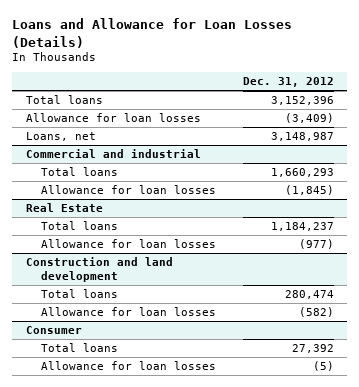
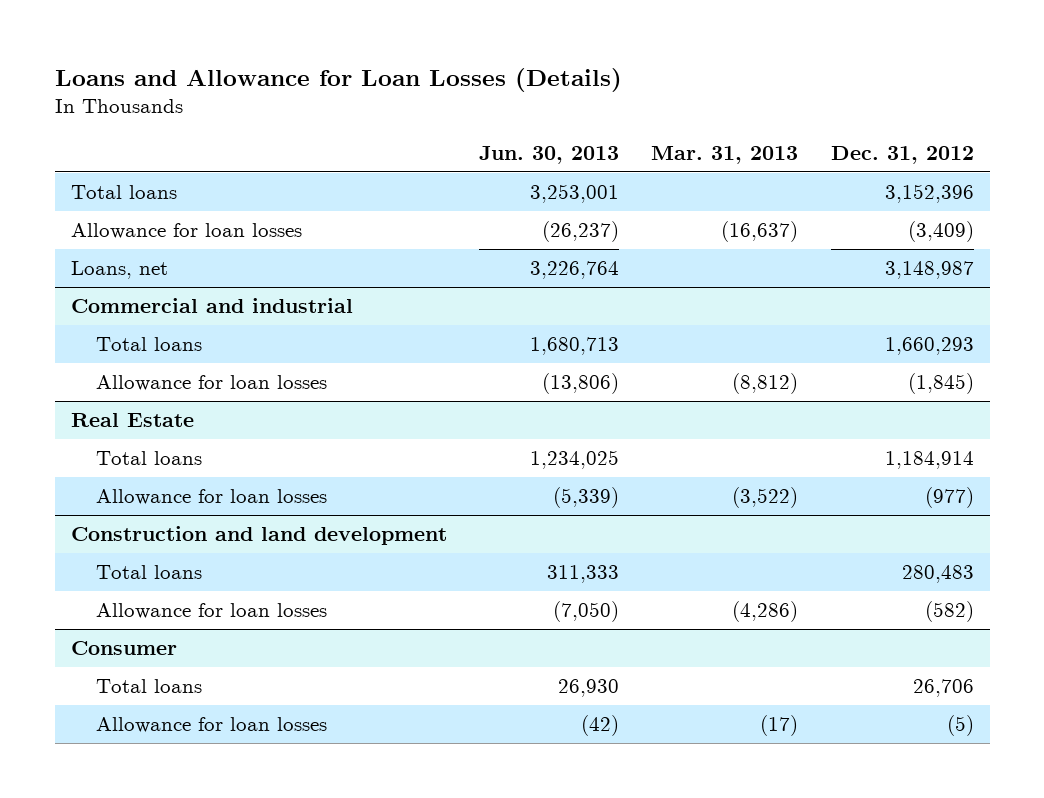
none -> [478,145,619,164] Jun. 30, 2013
none -> [651,145,799,164] Mar. 31, 2013
[270,221,334,231] 1,184,237 -> [884,451,974,470] 1,184,914
[284,289,334,299] 280,474 -> [901,565,974,584] 280,483
[291,343,334,353] 27,392 -> [912,679,974,698] 26,706

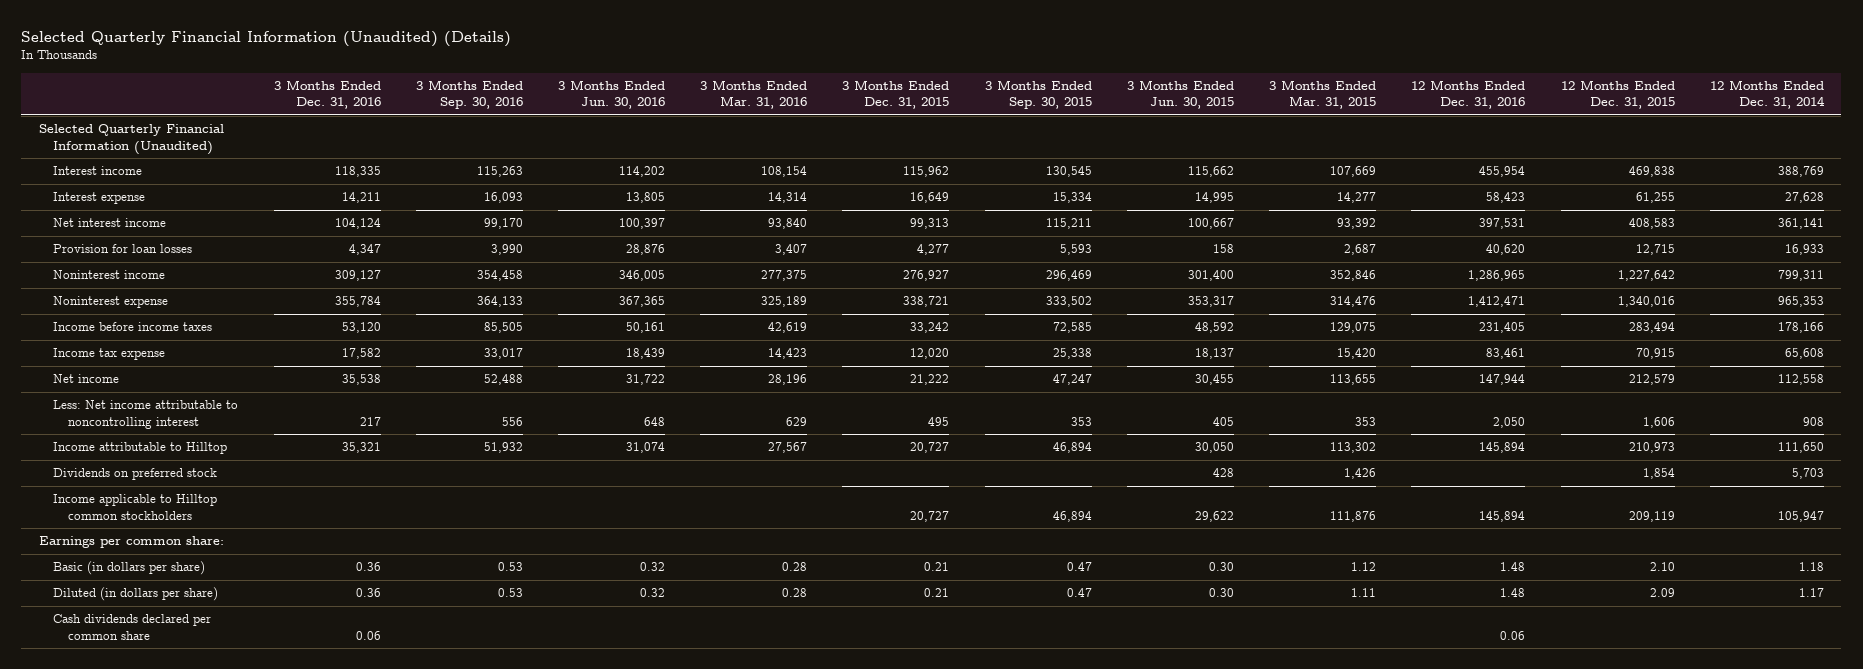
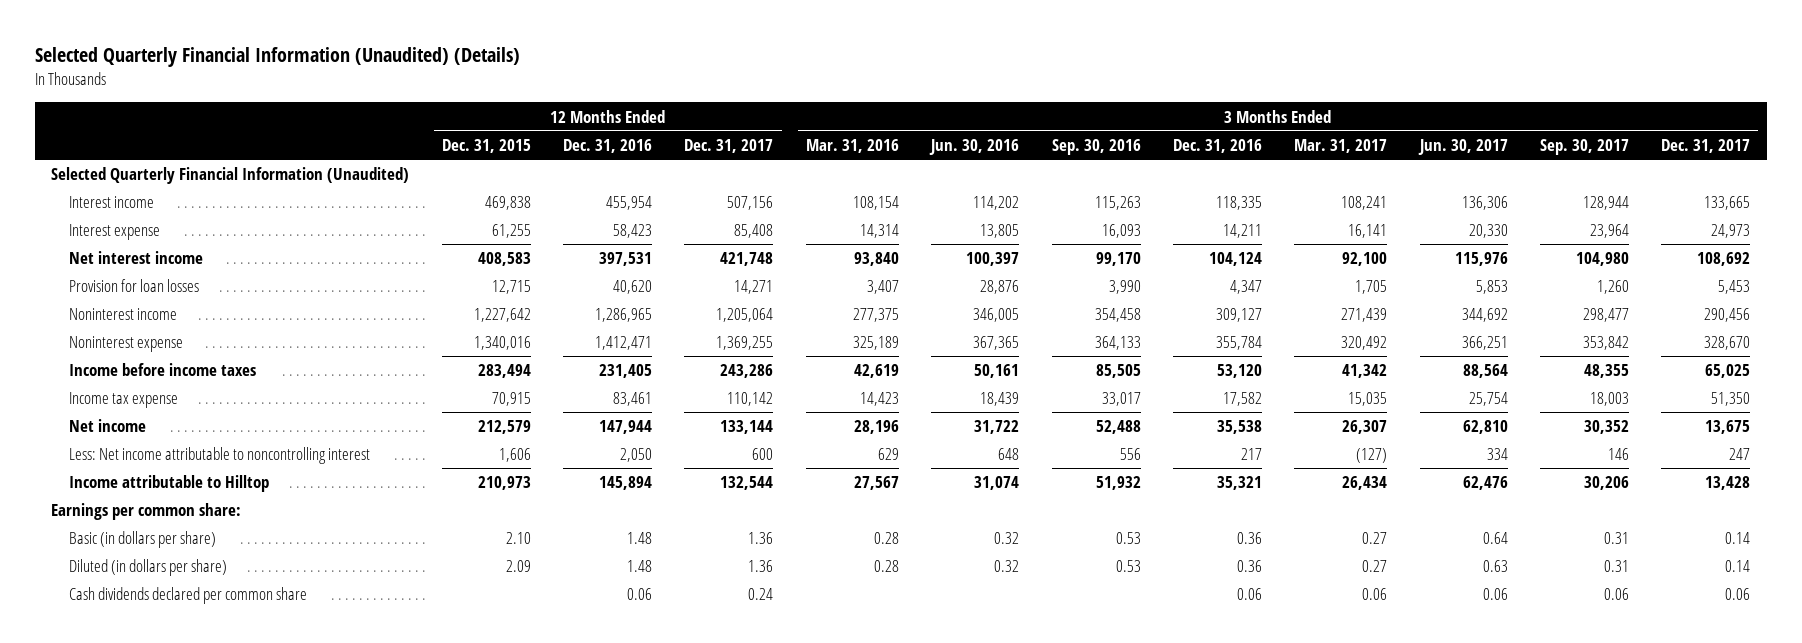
[842,79,950,110] 3 Months Ended Dec. 31, 2015 -> none
[984,79,1092,110] 3 Months Ended Sep. 30, 2015 -> none
[1126,79,1234,110] 3 Months Ended Jun. 30, 2015 -> none
[1269,79,1377,110] 3 Months Ended Mar. 31, 2015 -> none
[1709,79,1825,110] 12 Months Ended Dec. 31, 2014 -> none
none -> [684,139,774,154] Dec. 31, 2017
none -> [1294,139,1388,154] Mar. 31, 2017
none -> [1417,139,1508,156] Jun. 30, 2017
none -> [1539,139,1629,156] Sep. 30, 2017
none -> [1661,139,1751,154] Dec. 31, 2017
[53,468,218,481] Dividends on preferred stock -> none
[53,494,218,520] Income applicable to Hilltop common stockholders -> none

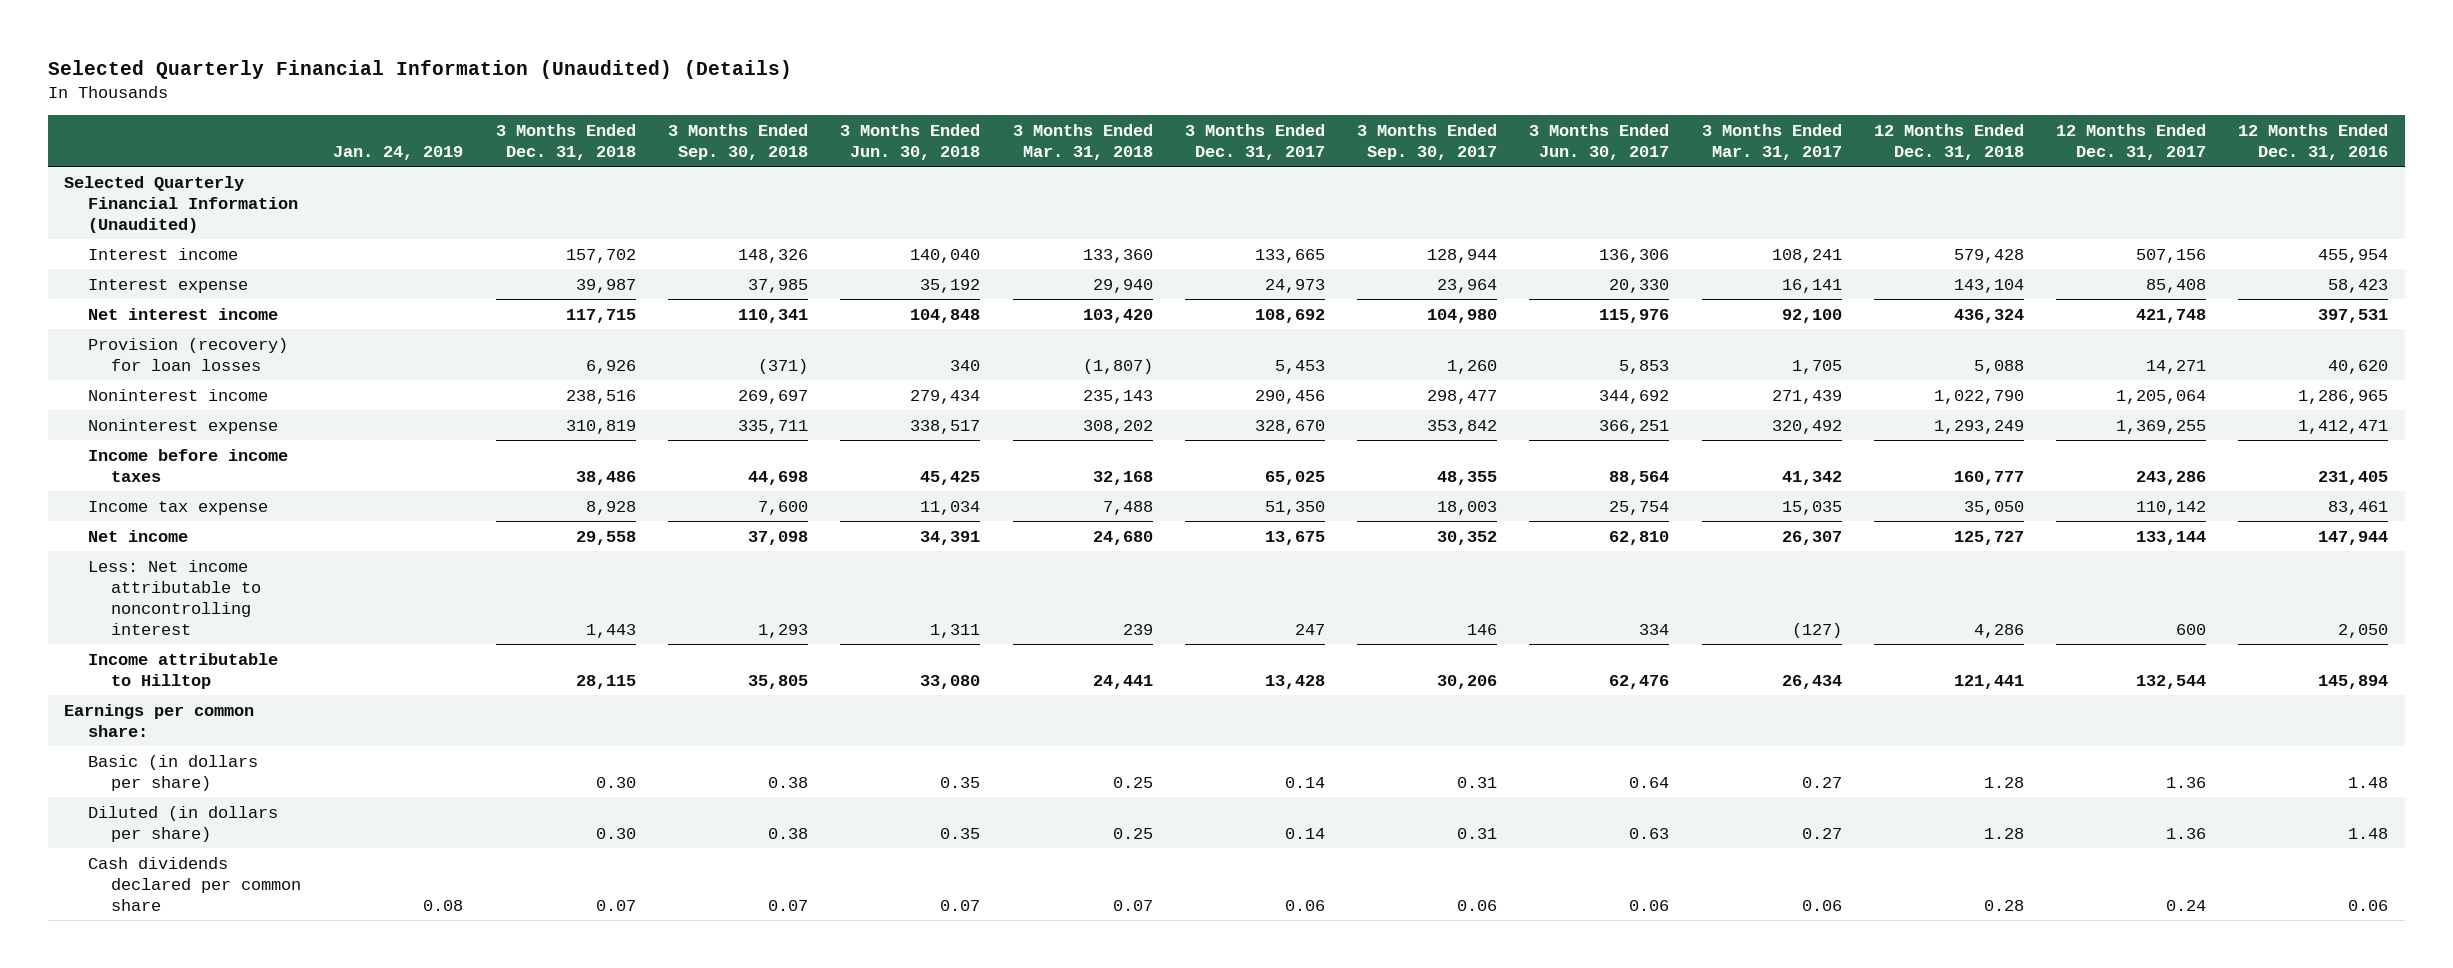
[441,139,531,154] Dec. 31, 2015 -> none
[805,139,899,154] Mar. 31, 2016 -> none
[929,139,1020,156] Jun. 30, 2016 -> none
[1051,139,1141,156] Sep. 30, 2016 -> none
[1172,139,1262,154] Dec. 31, 2016 -> none
none -> [333,145,464,160] Jan. 24, 2019
none -> [495,123,636,160] 3 Months Ended Dec. 31, 2018
none -> [667,123,808,160] 3 Months Ended Sep. 30, 2018
none -> [840,123,981,160] 3 Months Ended Jun. 30, 2018
none -> [1012,123,1153,160] 3 Months Ended Mar. 31, 2018
none -> [1873,123,2024,160] 12 Months Ended Dec. 31, 2018
[69,279,200,293] Provision for loan losses -> [87,337,288,371] Provision (recovery) for loan losses

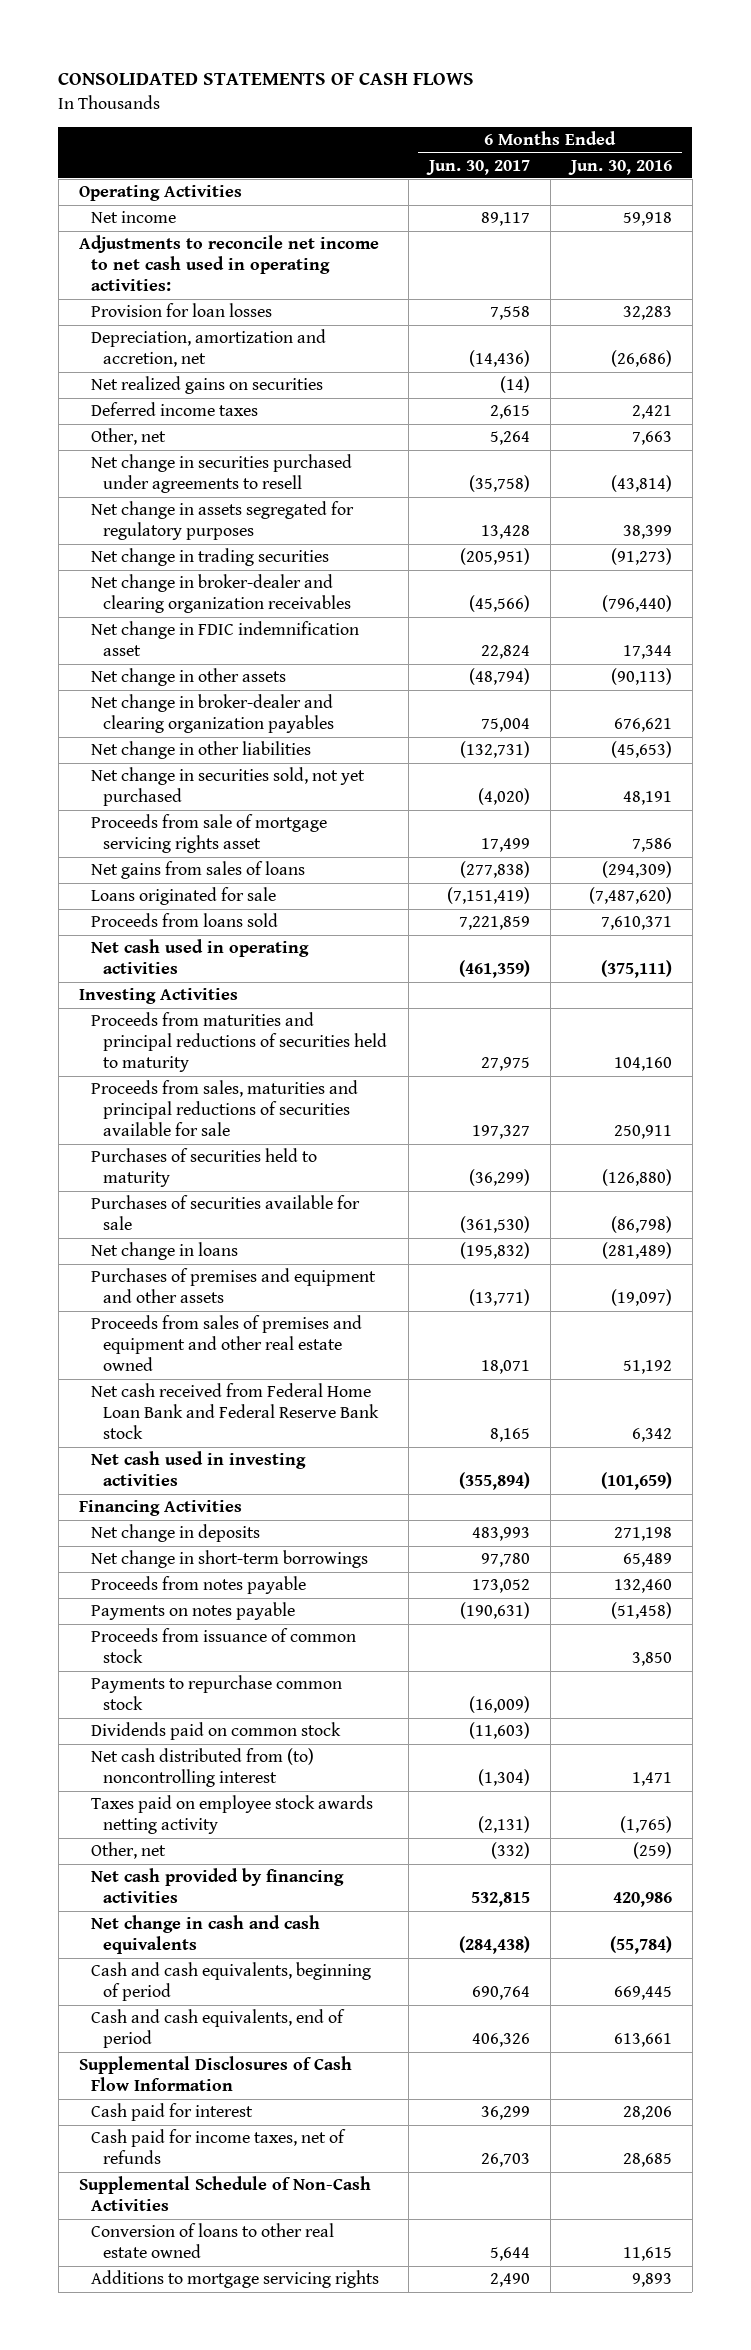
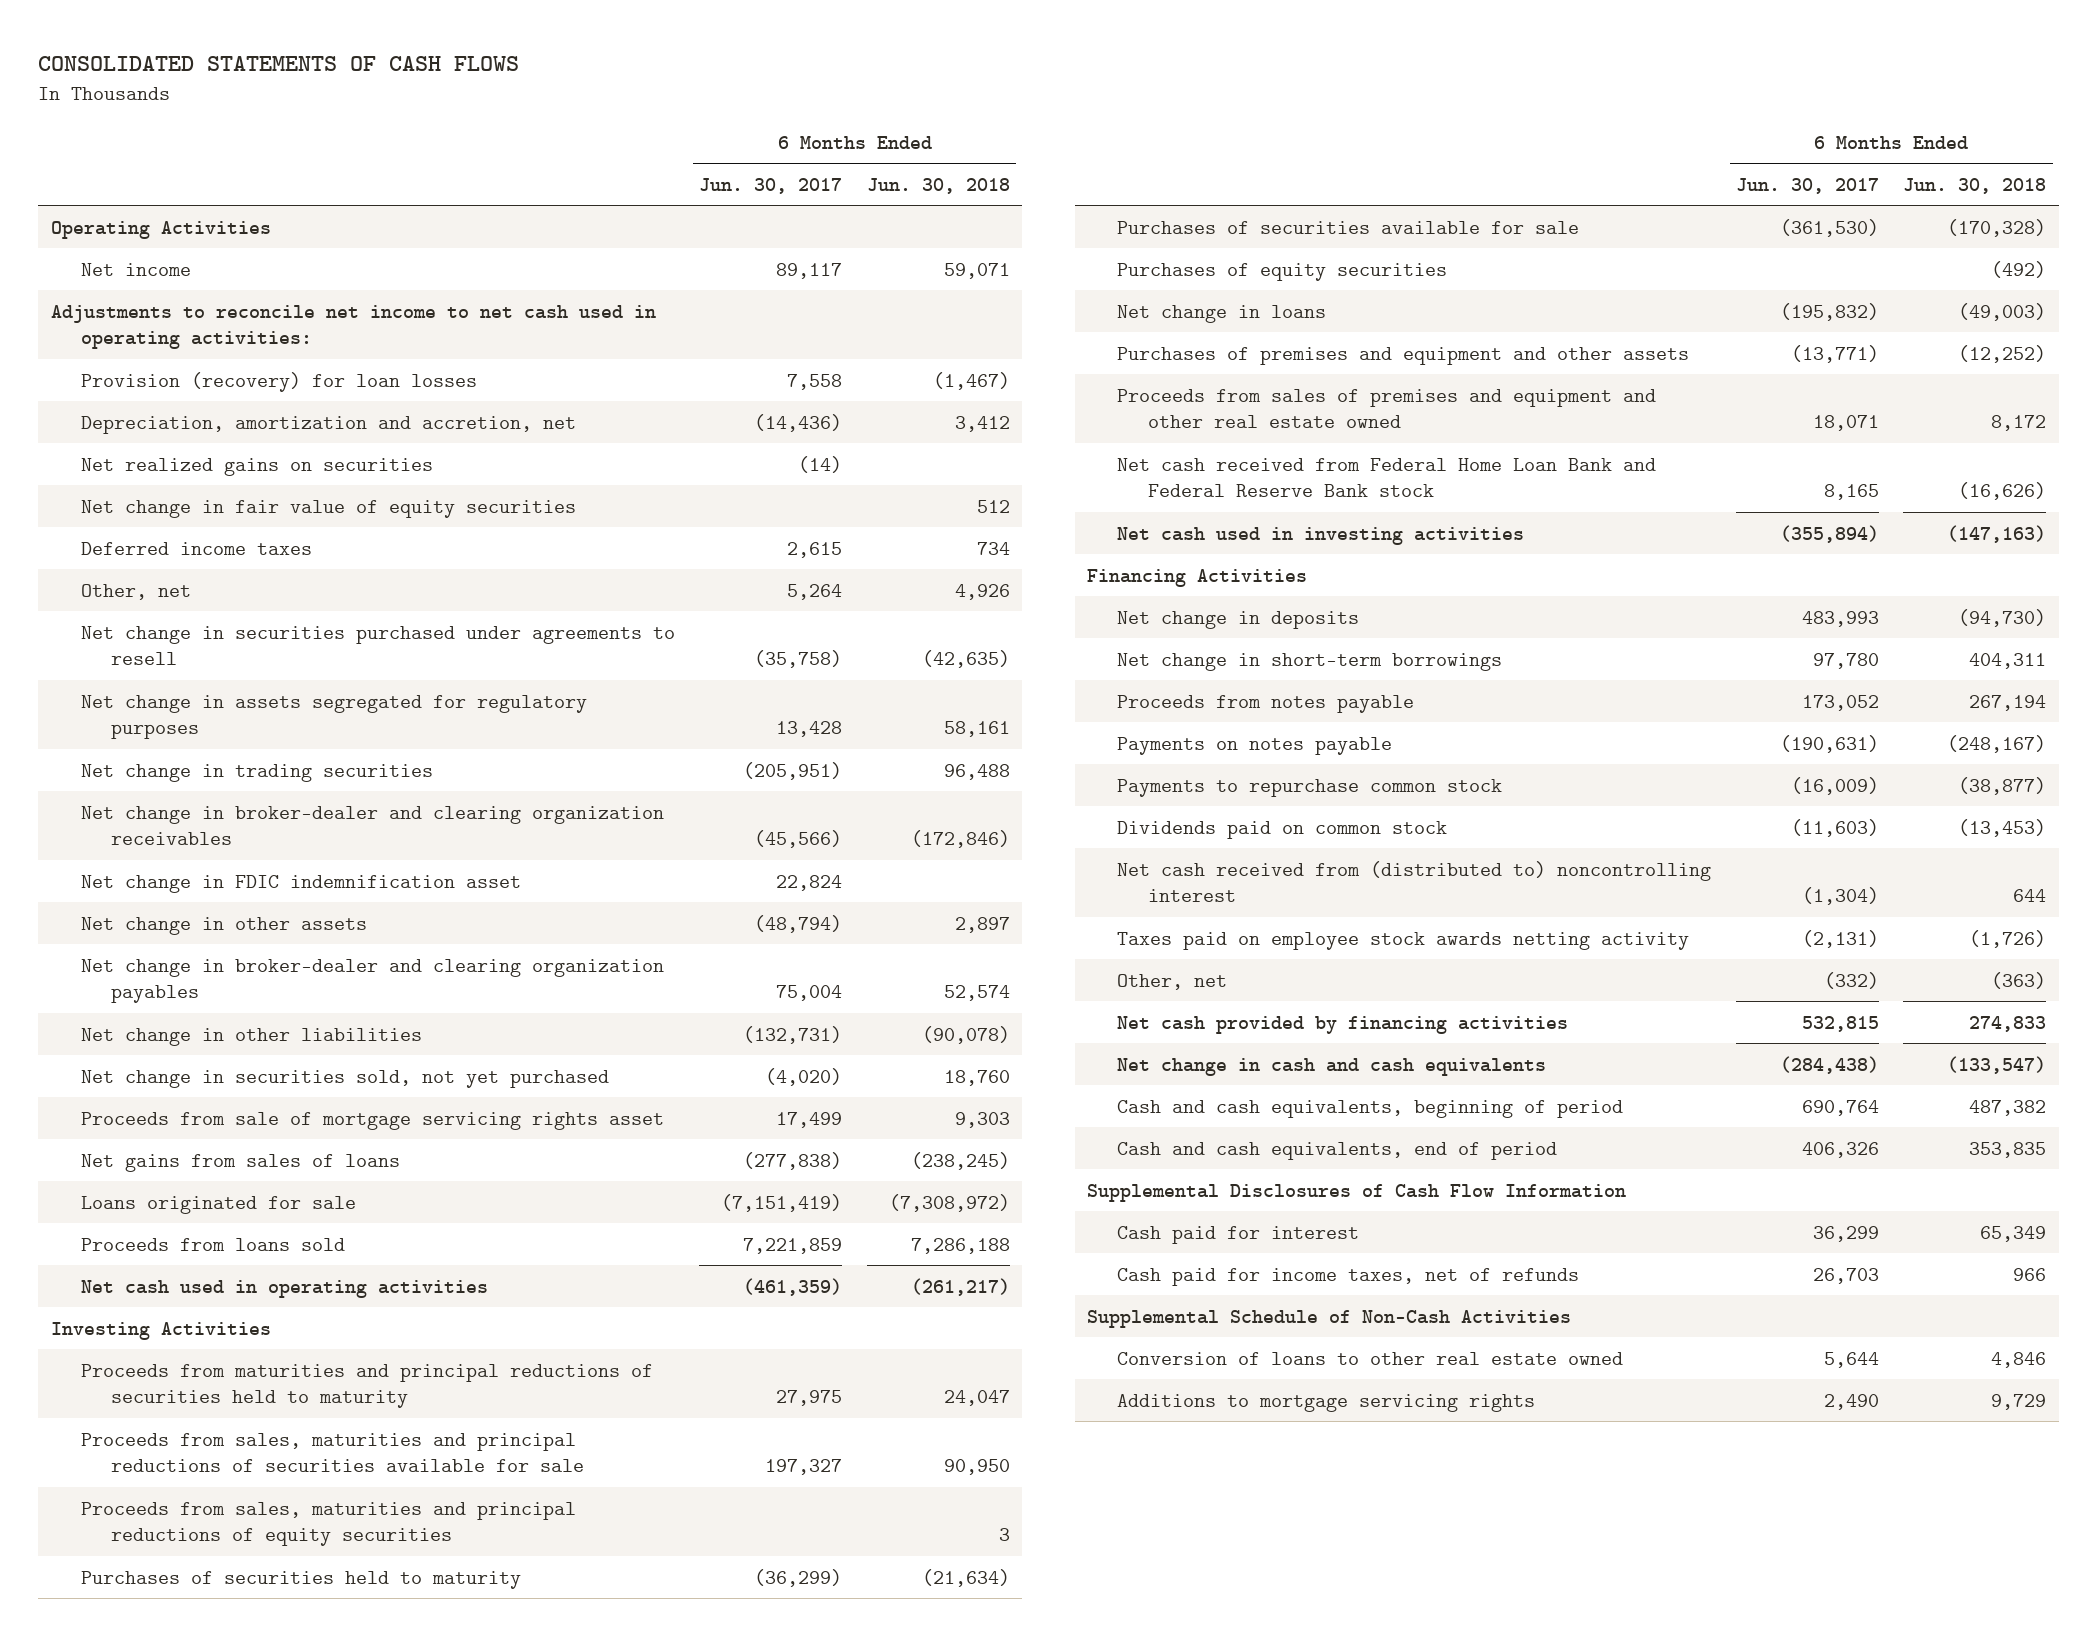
[567,159,672,175] Jun. 30, 2016 -> none
none -> [866,177,1010,194] Jun. 30, 2018
[91,303,273,318] Provision for loan losses -> [80,371,477,392] Provision (recovery) for loan losses
none -> [80,499,576,518] Net change in fair value of equity securities
none -> [80,1501,576,1546] Proceeds from sales, maturities and principal reductions of equity securities
none -> [1117,262,1448,281] Purchases of equity securities
[91,1628,357,1664] Proceeds from issuance of common stock -> none
[91,1748,315,1788] Net cash distributed from (to) noncontrolling interest -> [1117,860,1712,902] Net cash received from (distributed to) noncontrolling interest

